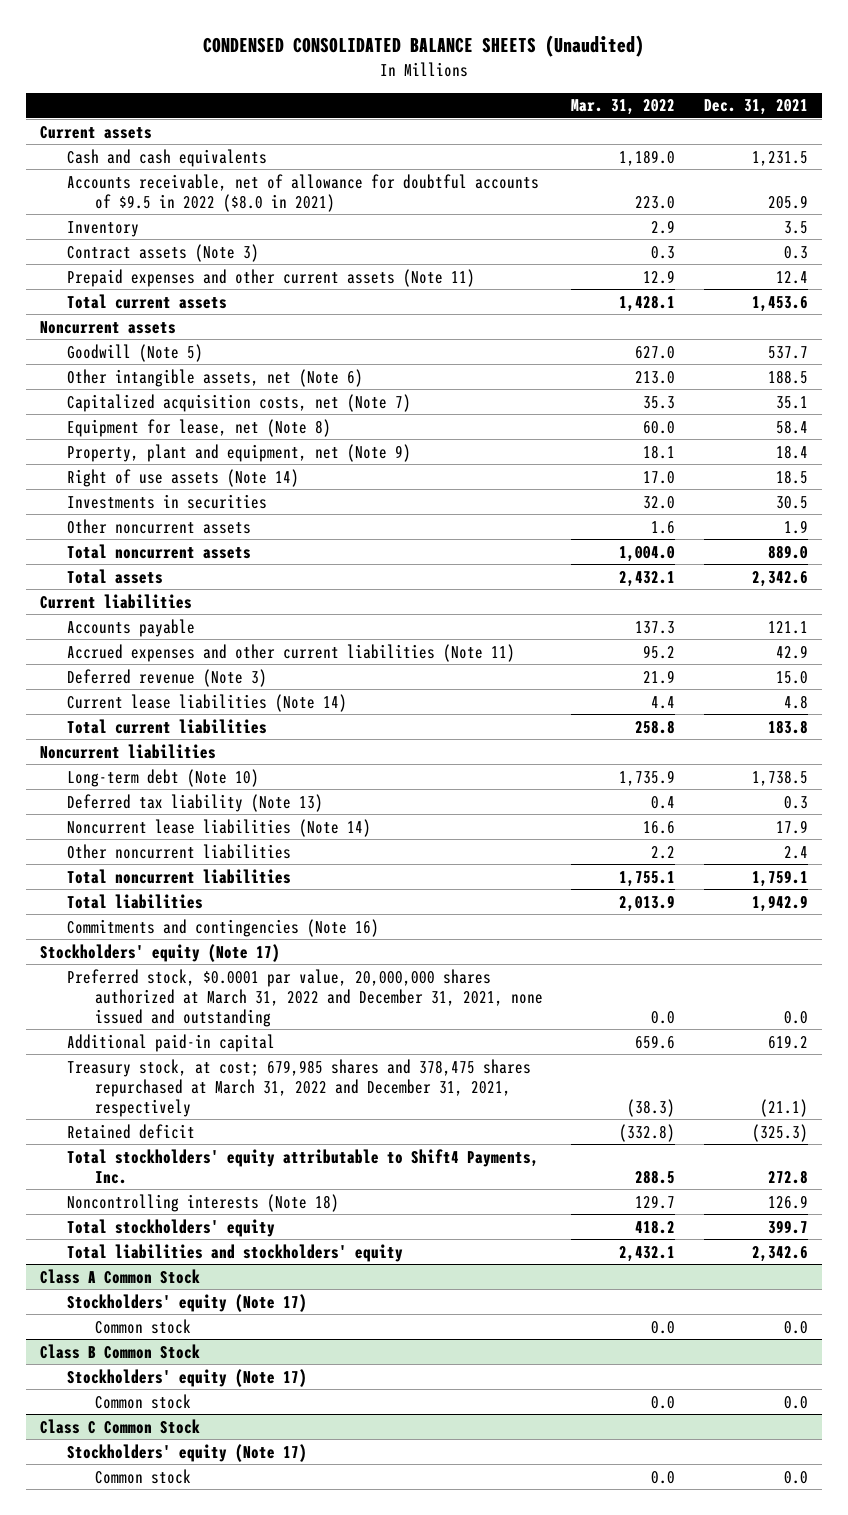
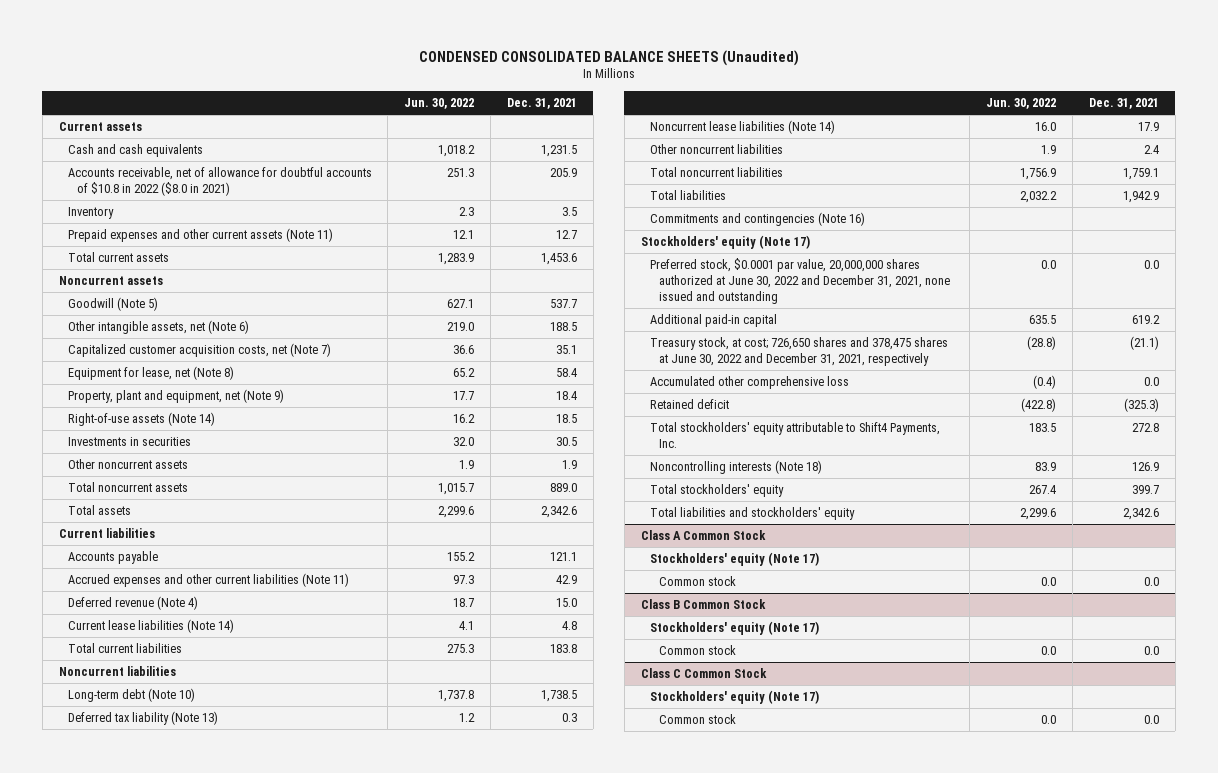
[571,99,676,116] Mar. 31, 2022 -> none
none -> [404,97,475,109] Jun. 30, 2022
[67,173,540,212] Accounts receivable, net of allowance for doubtful accounts of $9.5 in 2022 ($8.0 in 2021) -> [67,167,372,197] Accounts receivable, net of allowance for doubtful accounts of $10.8 in 2022 ($8.0 in 2021)
[67,243,260,262] Contract assets (Note 3) -> none
[776,270,809,284] 12.4 -> [555,230,577,240] 12.7
[67,393,412,412] Capitalized acquisition costs, net (Note 7) -> [67,343,331,358] Capitalized customer acquisition costs, net (Note 7)
[67,468,300,487] Right of use assets (Note 14) -> [67,412,215,427] Right-of-use assets (Note 14)
[67,668,268,687] Deferred revenue (Note 3) -> [67,596,198,611] Deferred revenue (Note 4)
[67,968,543,1027] Preferred stock, $0.0001 par value, 20,000,000 shares authorized at March 31, 2022 and December 31, 2021, none issued and outstanding -> [649,258,950,305] Preferred stock, $0.0001 par value, 20,000,000 shares authorized at June 30, 2022 and December 31, 2021, none issued and outstanding
[67,1058,532,1117] Treasury stock, at cost; 679,985 shares and 378,475 shares repurchased at March 31, 2022 and December 31, 2021, respectively -> [649,337,948,367] Treasury stock, at cost; 726,650 shares and 378,475 shares at June 30, 2022 and December 31, 2021, respectively
none -> [649,376,849,390] Accumulated other comprehensive loss

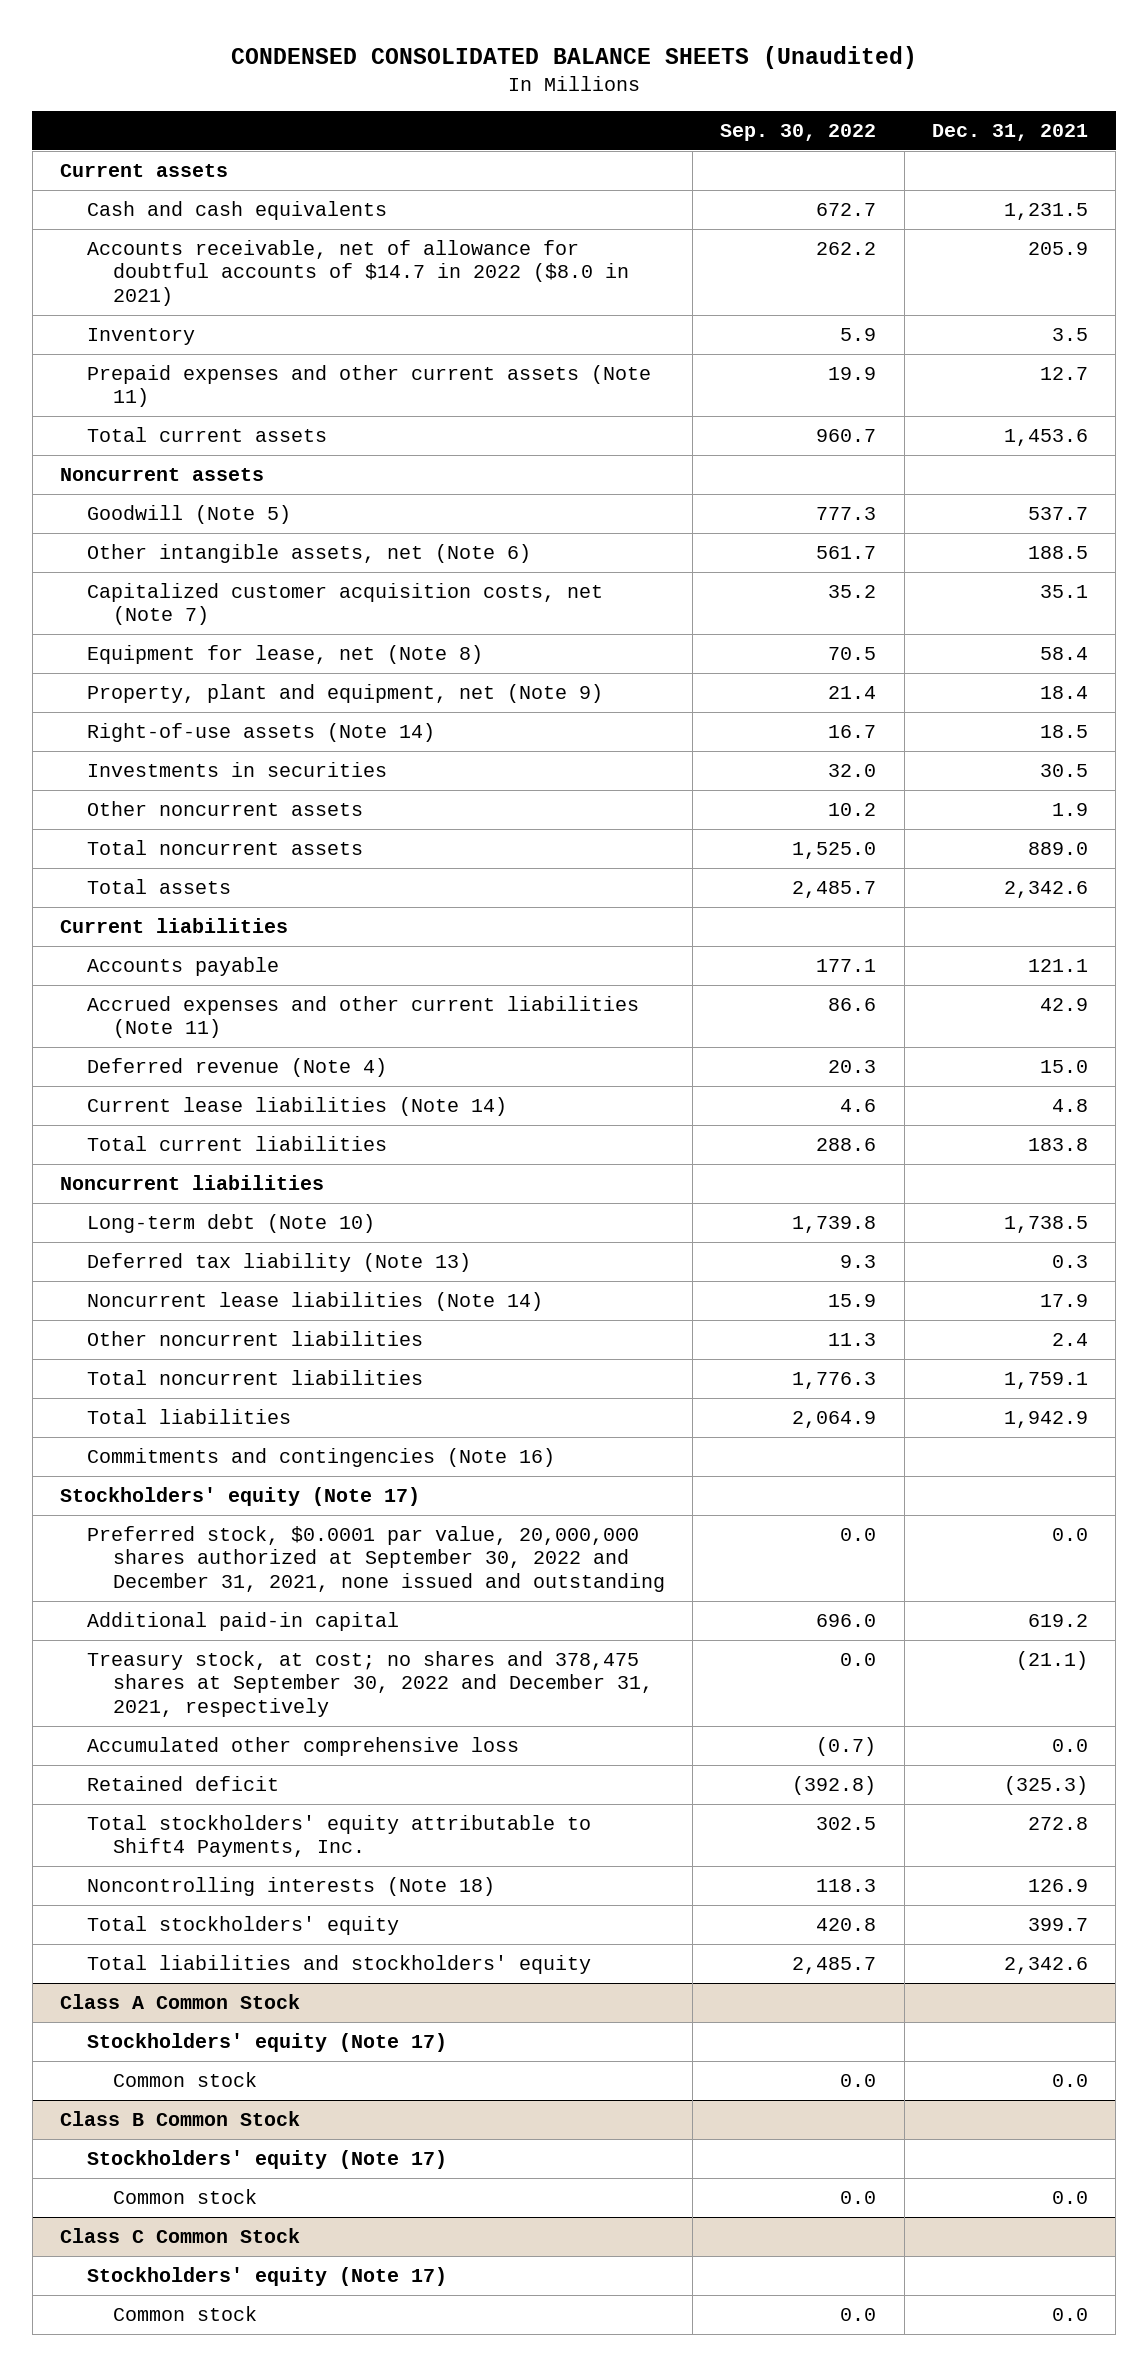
[404,97,475,109] Jun. 30, 2022 -> none
none -> [720,123,877,141] Sep. 30, 2022
[67,167,372,197] Accounts receivable, net of allowance for doubtful accounts of $10.8 in 2022 ($8.0 in 2021) -> [86,240,629,306] Accounts receivable, net of allowance for doubtful accounts of $14.7 in 2022 ($8.0 in 2021)
[649,258,950,305] Preferred stock, $0.0001 par value, 20,000,000 shares authorized at June 30, 2022 and December 31, 2021, none issued and outstanding -> [86,1526,665,1592] Preferred stock, $0.0001 par value, 20,000,000 shares authorized at September 30, 2022 and December 31, 2021, none issued and outstanding
[649,337,948,367] Treasury stock, at cost; 726,650 shares and 378,475 shares at June 30, 2022 and December 31, 2021, respectively -> [86,1651,653,1717] Treasury stock, at cost; no shares and 378,475 shares at September 30, 2022 and December 31, 2021, respectively

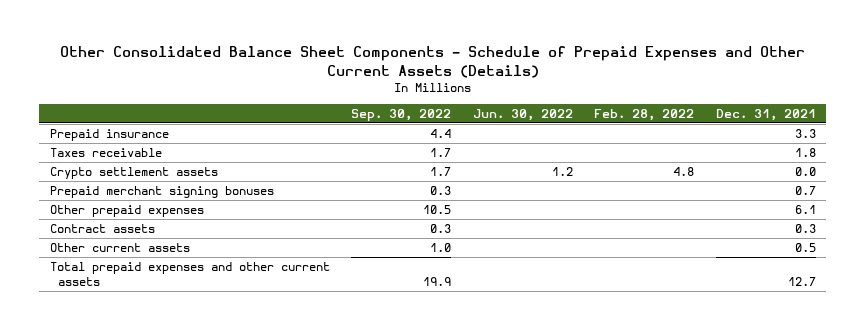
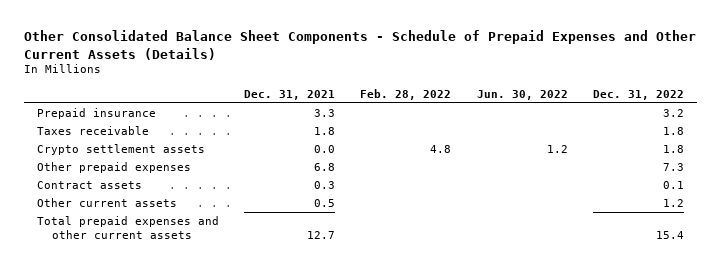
[351,108,452,121] Sep. 30, 2022 -> none
none -> [592,89,684,100] Dec. 31, 2022
[49,186,274,199] Prepaid merchant signing bonuses -> none
[794,205,816,215] 6.1 -> [314,163,336,172] 6.8

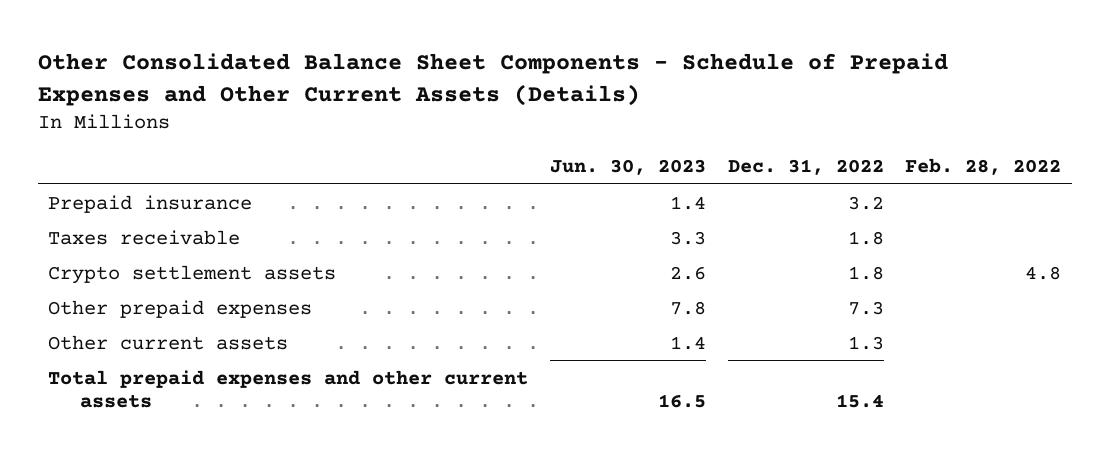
[244,89,336,100] Dec. 31, 2021 -> none
[476,89,568,100] Jun. 30, 2022 -> none
none -> [550,159,707,176] Jun. 30, 2023
[36,181,142,190] Contract assets -> none
[662,199,684,208] 1.2 -> [847,335,884,350] 1.3

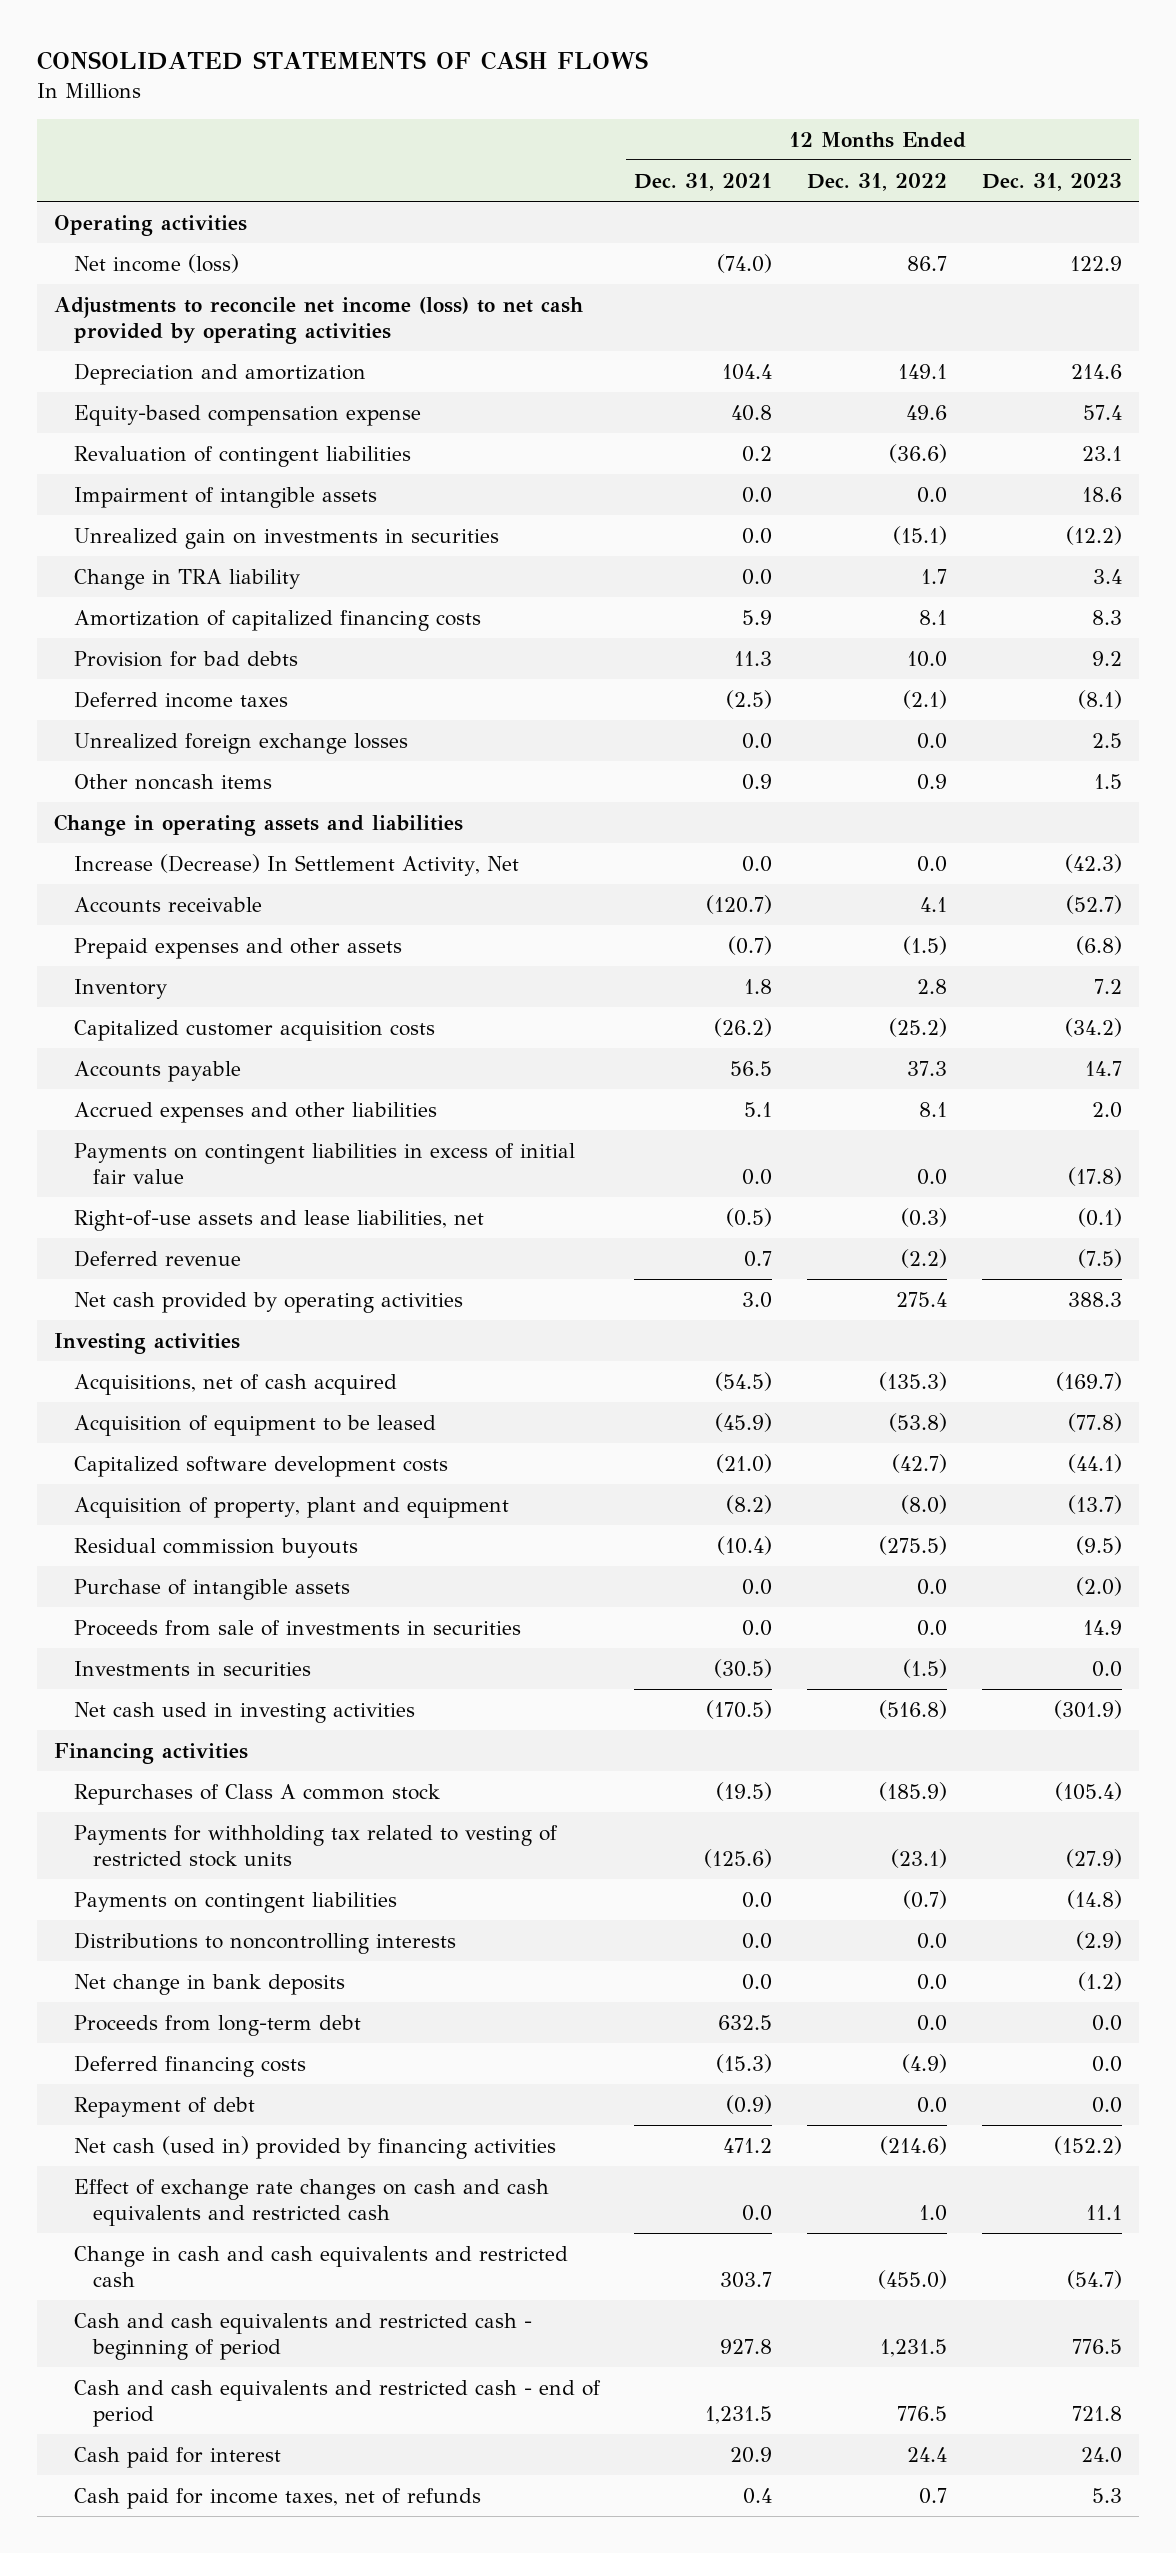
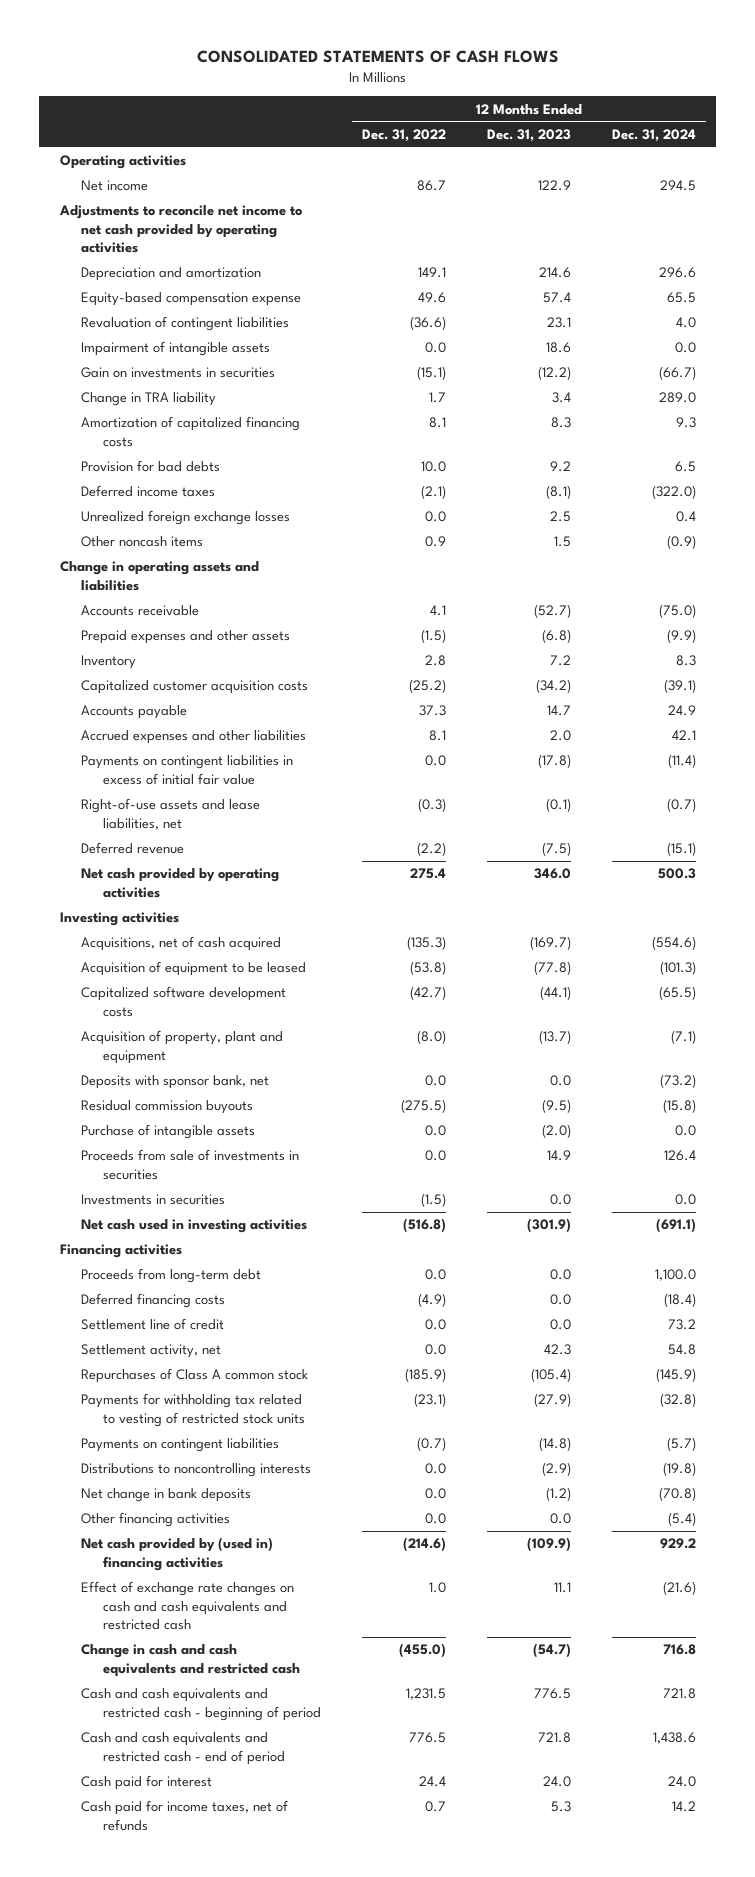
[634,172,773,191] Dec. 31, 2021 -> none
none -> [611,129,696,143] Dec. 31, 2024
[73,253,239,273] Net income (loss) -> [81,180,149,192] Net income
[54,296,584,344] Adjustments to reconcile net income (loss) to net cash provided by operating activities -> [58,205,302,254] Adjustments to reconcile net income to net cash provided by operating activities
[73,527,499,549] Unrealized gain on investments in securities -> [81,367,276,379] Gain on investments in securities
[73,853,519,876] Increase (Decrease) In Settlement Activity, Net -> none
[1068,1291,1123,1307] 388.3 -> [533,868,571,880] 346.0
none -> [81,1075,270,1090] Deposits with sponsor bank, net
[73,2014,361,2036] Proceeds from long-term debt -> [81,1268,262,1284] Proceeds from long-term debt
[73,2054,306,2077] Deferred financing costs -> [81,1293,226,1309] Deferred financing costs
none -> [81,1318,225,1331] Settlement line of credit
none -> [81,1344,222,1359] Settlement activity, net
[73,2096,255,2118] Repayment of debt -> none
none -> [81,1512,231,1528] Other financing activities
[73,2135,556,2159] Net cash (used in) provided by financing activities -> [81,1537,274,1571] Net cash provided by (used in) financing activities
[1054,2135,1123,2155] (152.2) -> [526,1537,571,1553] (109.9)

